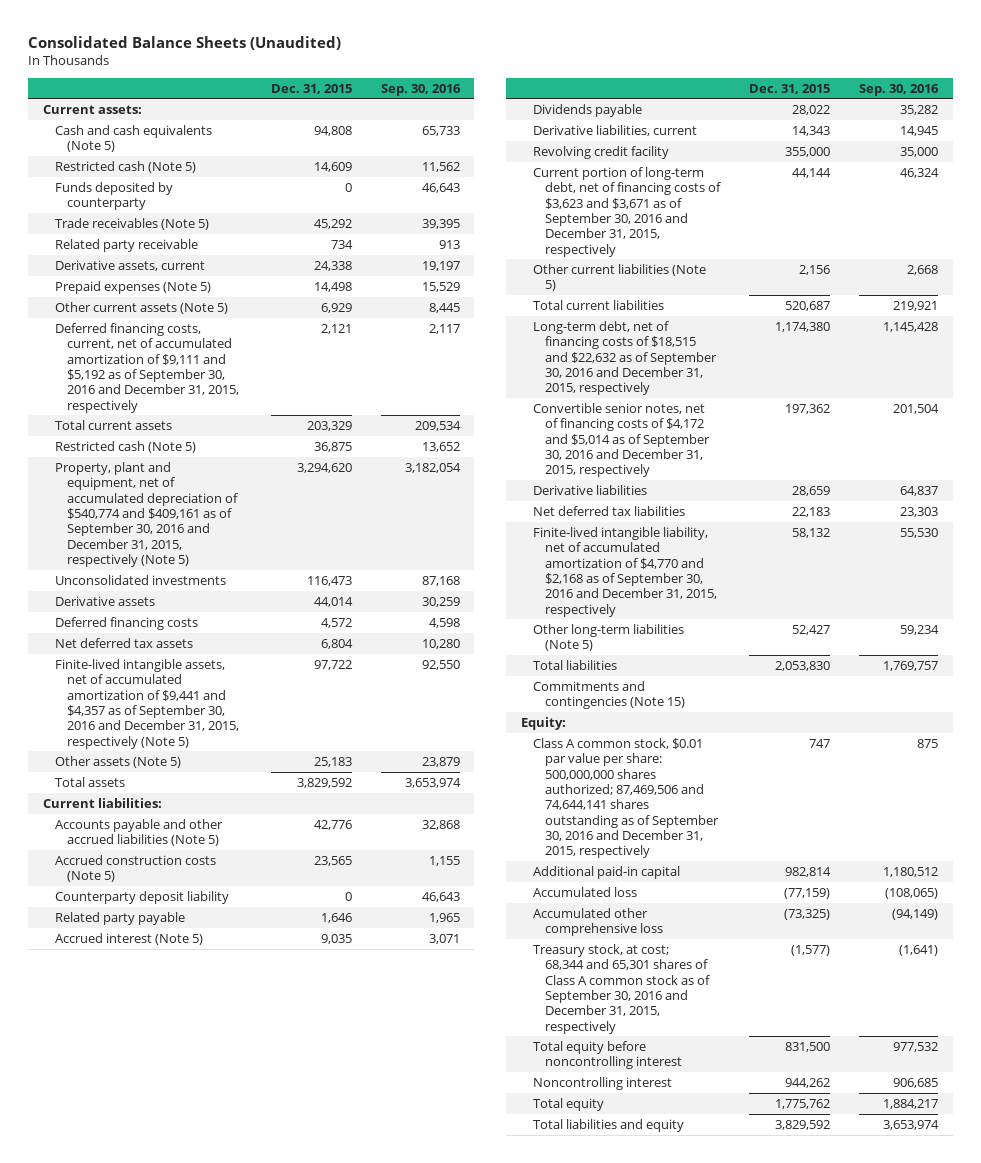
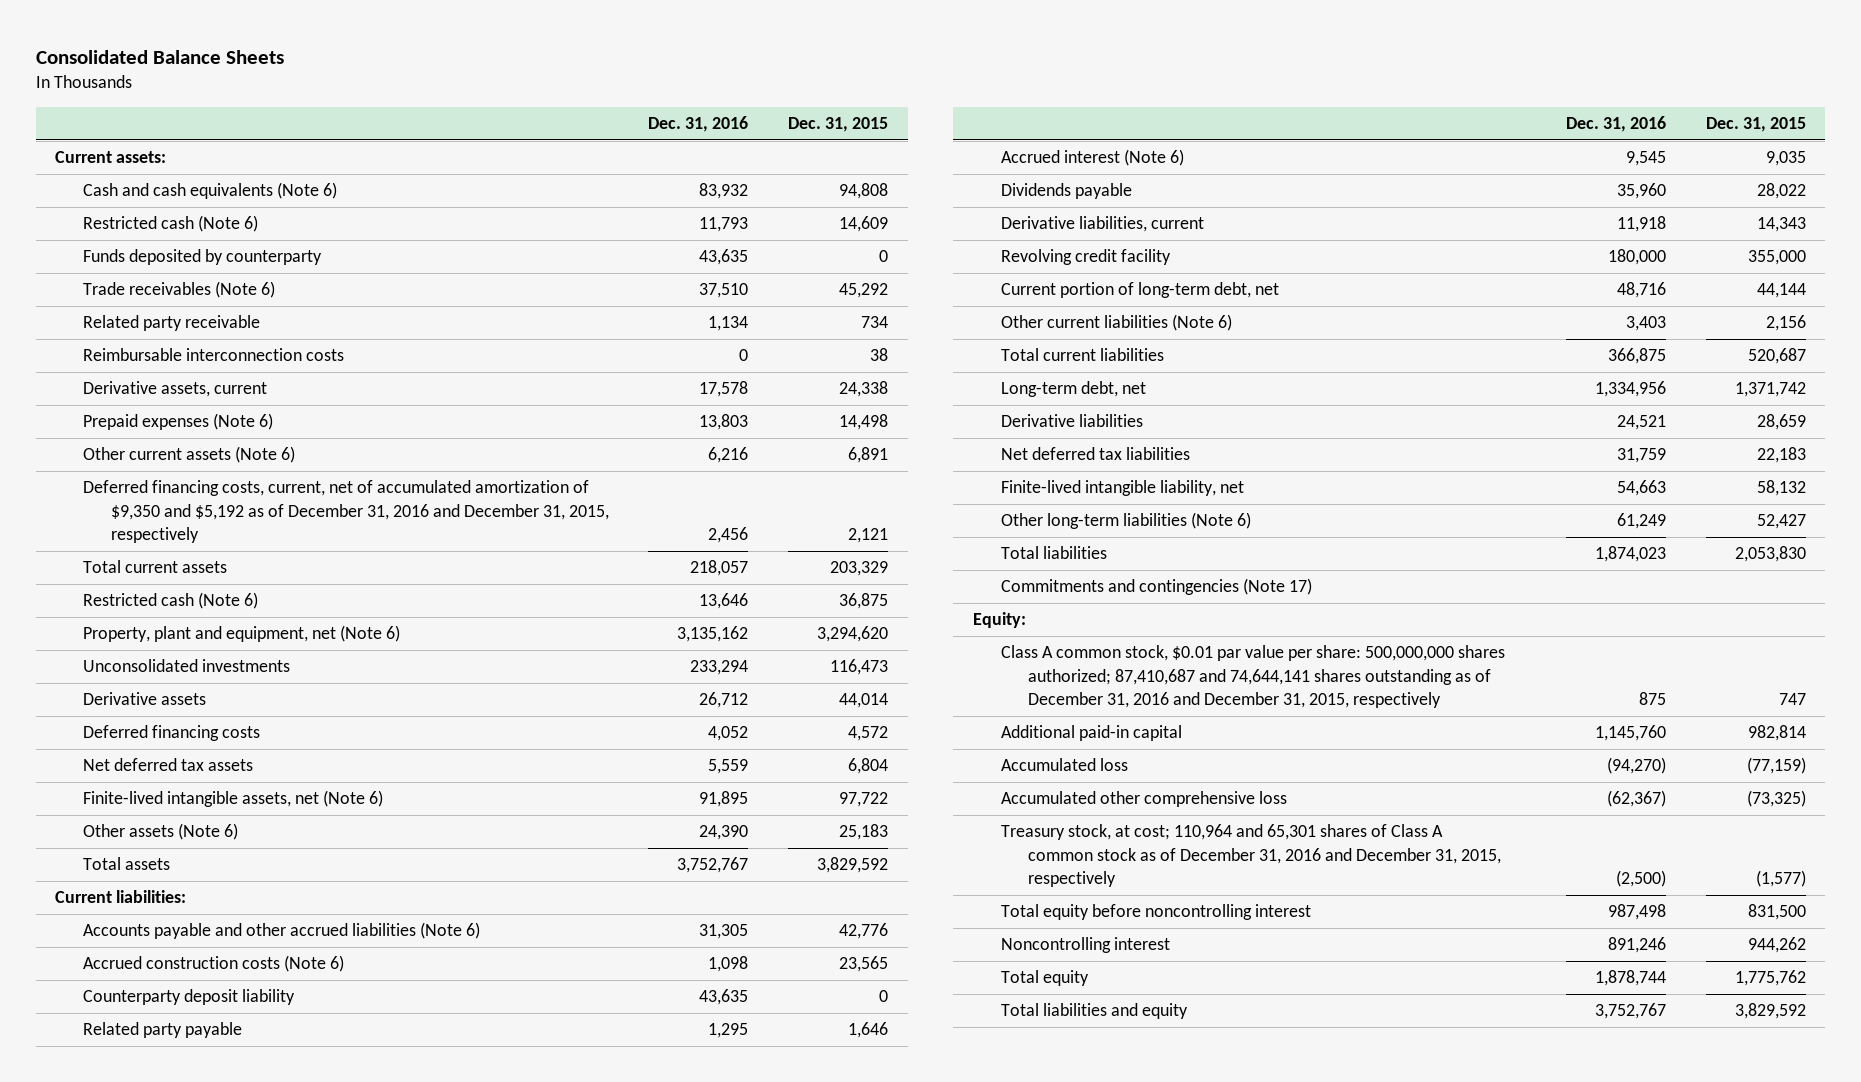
[28,35,342,50] Consolidated Balance Sheets (Unaudited) -> [35,49,284,64] Consolidated Balance Sheets
[380,83,461,96] Sep. 30, 2016 -> none
none -> [648,116,749,133] Dec. 31, 2016
[54,124,212,153] Cash and cash equivalents (Note 5) -> [83,182,338,200] Cash and cash equivalents (Note 6)
[54,160,196,173] Restricted cash (Note 5) -> [83,215,259,233] Restricted cash (Note 6)
[54,217,209,230] Trade receivables (Note 5) -> [83,281,276,299] Trade receivables (Note 6)
none -> [83,348,345,362] Reimbursable interconnection costs
[54,280,211,294] Prepaid expenses (Note 5) -> [83,413,274,431] Prepaid expenses (Note 6)
[54,301,228,314] Other current assets (Note 5) -> [83,446,296,464] Other current assets (Note 6)
[321,302,353,313] 6,929 -> [848,447,889,464] 6,891
[54,322,240,413] Deferred financing costs, current, net of accumulated amortization of $9,111 and $5,192 as of September 30, 2016 and December 31, 2015, respectively -> [83,480,609,544] Deferred financing costs, current, net of accumulated amortization of $9,350 and $5,192 as of December 31, 2016 and December 31, 2015, respectively
[54,440,196,453] Restricted cash (Note 5) -> [83,592,259,610] Restricted cash (Note 6)
[54,461,239,568] Property, plant and equipment, net of accumulated depreciation of $540,774 and $409,161 as of September 30, 2016 and December 31, 2015, respectively (Note 5) -> [83,625,401,643] Property, plant and equipment, net (Note 6)
[54,658,240,749] Finite-lived intangible assets, net of accumulated amortization of $9,441 and $4,357 as of September 30, 2016 and December 31, 2015, respectively (Note 5) -> [83,790,384,808] Finite-lived intangible assets, net (Note 6)
[54,755,181,768] Other assets (Note 5) -> [83,823,239,841] Other assets (Note 6)
[54,818,223,847] Accounts payable and other accrued liabilities (Note 5) -> [83,922,481,940] Accounts payable and other accrued liabilities (Note 6)
[54,854,216,883] Accrued construction costs (Note 5) -> [83,955,345,973] Accrued construction costs (Note 6)
[54,932,203,945] Accrued interest (Note 5) -> [1000,149,1184,167] Accrued interest (Note 6)
[533,166,722,257] Current portion of long-term debt, net of financing costs of $3,623 and $3,671 as of September 30, 2016 and December 31, 2015, respectively -> [1000,282,1279,299] Current portion of long-term debt, net
[533,263,707,292] Other current liabilities (Note 5) -> [1000,314,1232,332] Other current liabilities (Note 6)
[533,402,711,478] Convertible senior notes, net of financing costs of $4,172 and $5,014 as of September 30, 2016 and December 31, 2015, respectively -> none
[533,320,718,396] Long-term debt, net of financing costs of $18,515 and $22,632 as of September 30, 2016 and December 31, 2015, respectively -> [1000,381,1146,398] Long-term debt, net
[775,321,831,332] 1,174,380 -> [1734,382,1806,398] 1,371,742
[533,526,718,617] Finite-lived intangible liability, net of accumulated amortization of $4,770 and $2,168 as of September 30, 2016 and December 31, 2015, respectively -> [1000,480,1244,497] Finite-lived intangible liability, net
[533,623,685,652] Other long-term liabilities (Note 5) -> [1000,512,1251,530] Other long-term liabilities (Note 6)
[533,680,686,710] Commitments and contingencies (Note 15) -> [1000,578,1312,596] Commitments and contingencies (Note 17)
[533,737,720,859] Class A common stock, $0.01 par value per share: 500,000,000 shares authorized; 87,469,506 and 74,644,141 shares outstanding as of September 30, 2016 and December 31, 2015, respectively -> [1000,645,1505,709] Class A common stock, $0.01 par value per share: 500,000,000 shares authorized; 87,410,687 and 74,644,141 shares outstanding as of December 31, 2016 and December 31, 2015, respectively
[533,943,711,1034] Treasury stock, at cost; 68,344 and 65,301 shares of Class A common stock as of September 30, 2016 and December 31, 2015, respectively -> [1000,824,1502,888] Treasury stock, at cost; 110,964 and 65,301 shares of Class A common stock as of December 31, 2016 and December 31, 2015, respectively

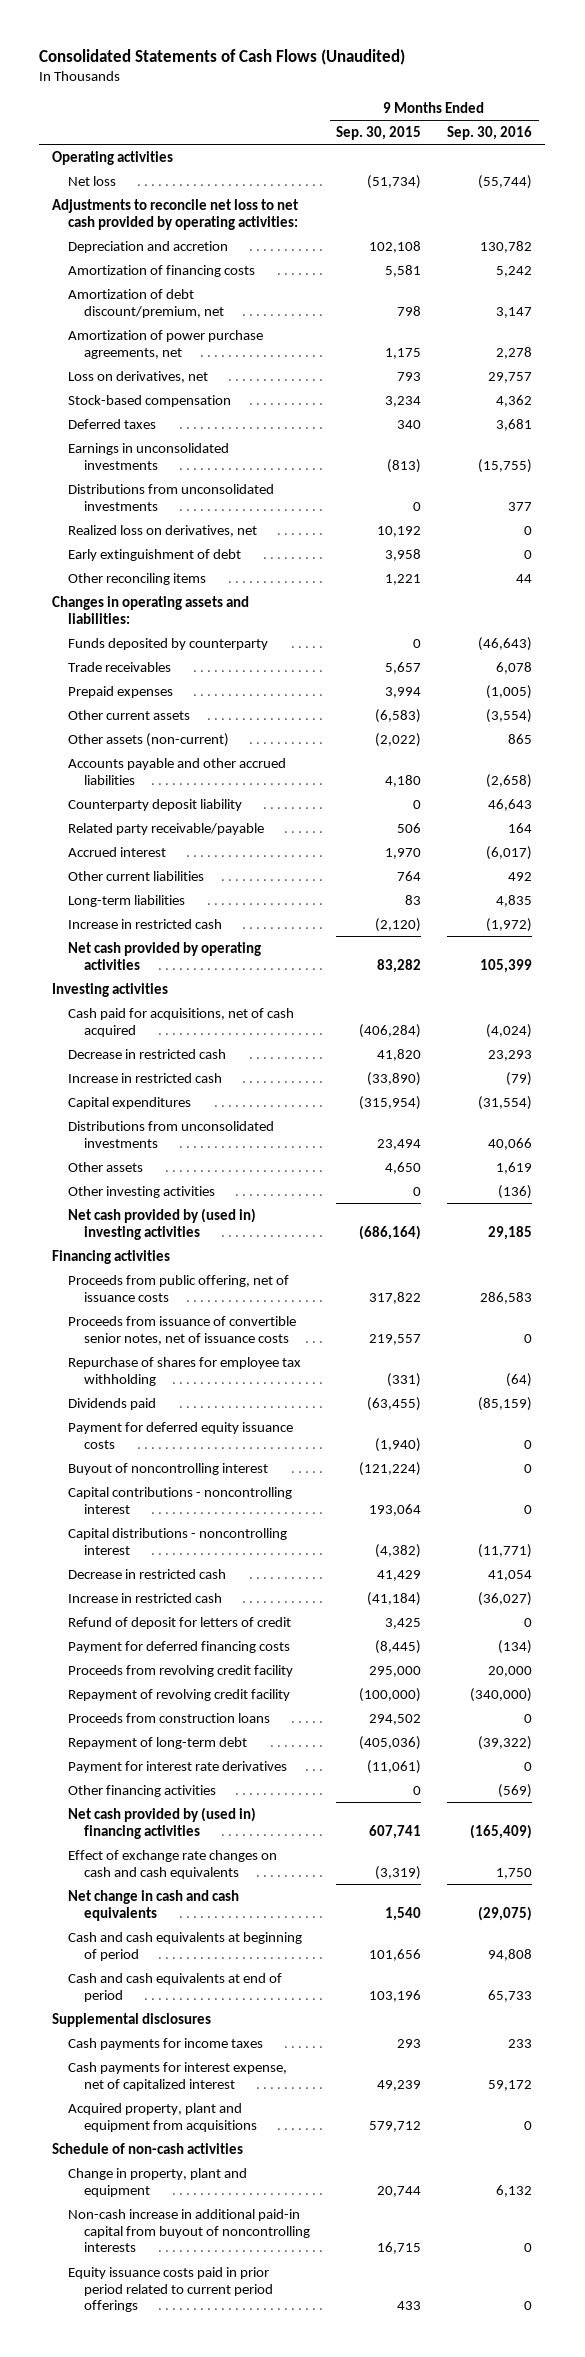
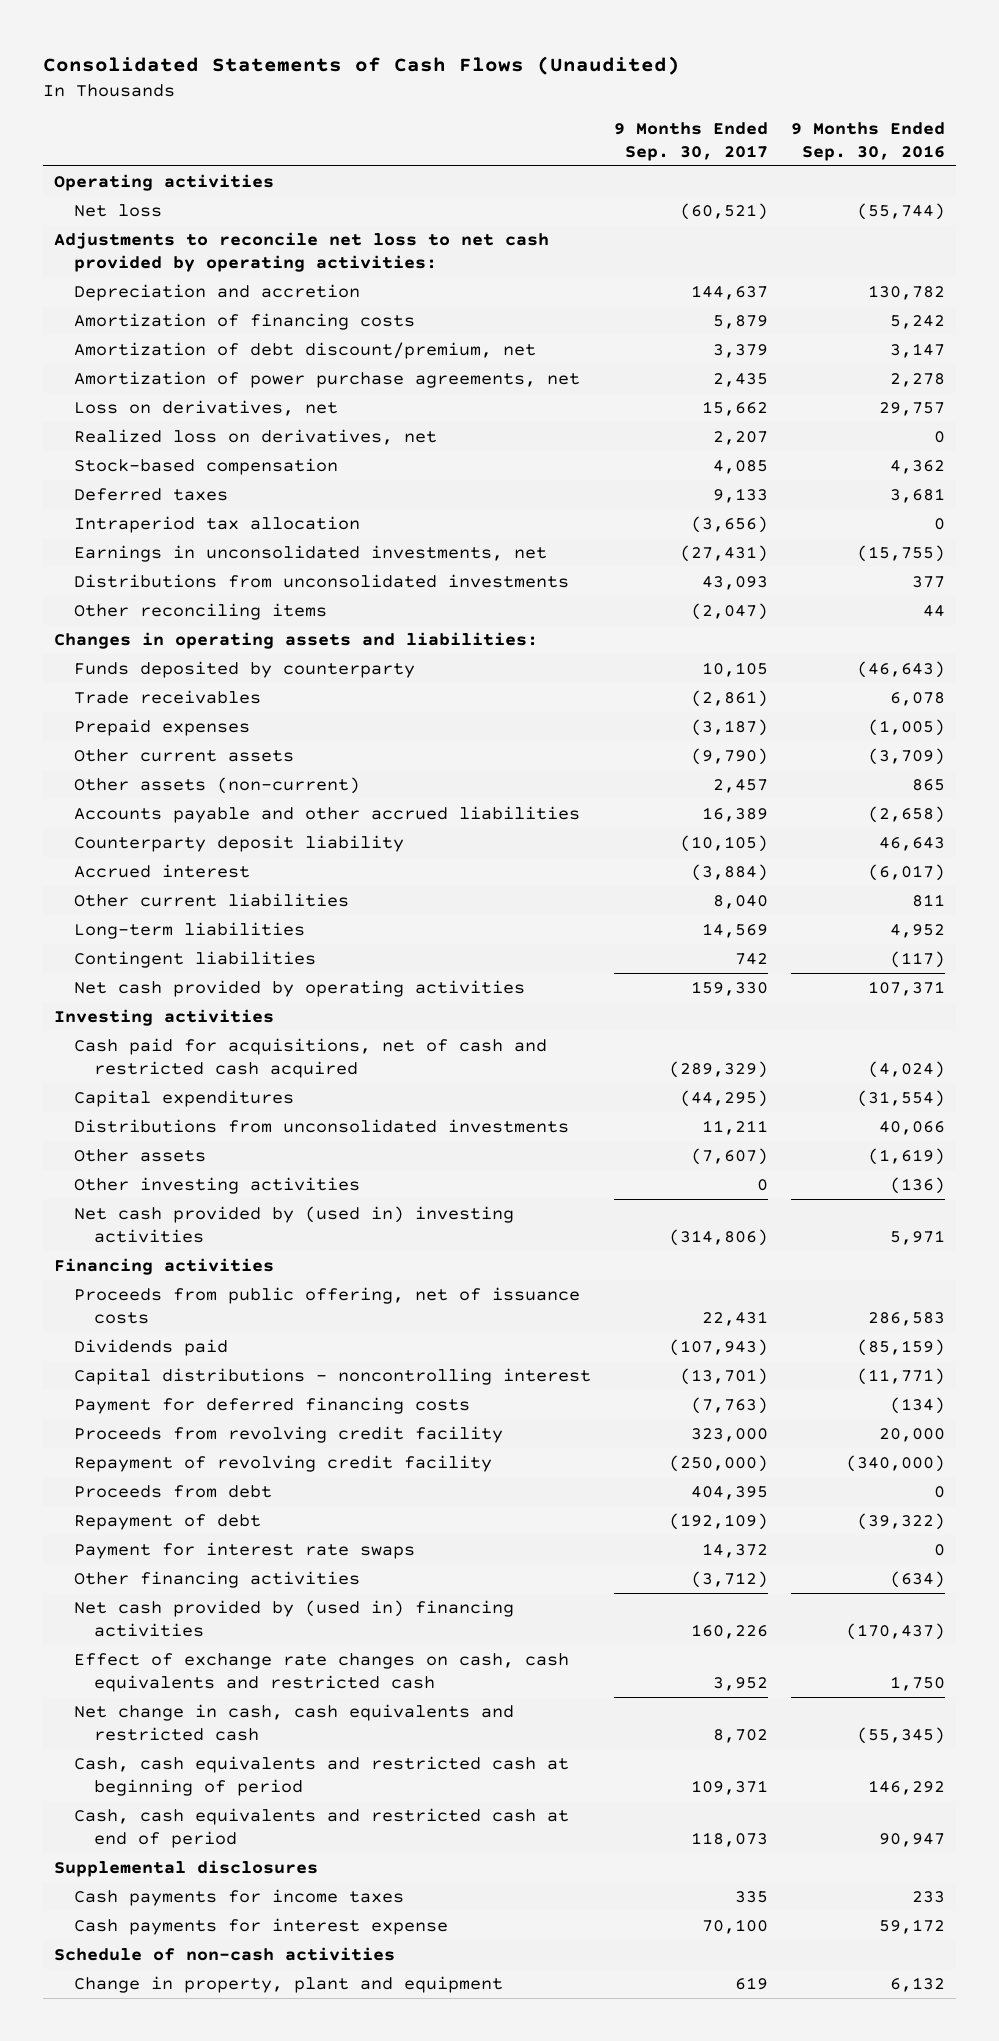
[336,125,422,140] Sep. 30, 2015 -> none
none -> [614,121,769,162] 9 Months Ended Sep. 30, 2017
[68,524,258,537] Realized loss on derivatives, net -> [74,428,438,445] Realized loss on derivatives, net
none -> [74,515,361,533] Intraperiod tax allocation
[68,442,230,470] Earnings in unconsolidated investments -> [74,544,548,562] Earnings in unconsolidated investments, net
[68,548,242,561] Early extinguishment of debt -> none
[486,708,533,723] (3,554) -> [867,747,945,765] (3,709)
[68,822,265,835] Related party receivable/payable -> none
[68,918,223,929] Increase in restricted cash -> none
[508,871,533,881] 492 -> [911,893,945,907] 811
[496,894,533,907] 4,835 -> [889,923,945,938] 4,952
none -> [74,950,317,968] Contingent liabilities
[480,958,533,973] 105,399 -> [867,980,945,996] 107,371
[68,1048,227,1059] Decrease in restricted cash -> none
[68,1072,223,1083] Increase in restricted cash -> none
[68,1007,295,1037] Cash paid for acquisitions, net of cash acquired -> [74,1037,548,1078] Cash paid for acquisitions, net of cash and restricted cash acquired
[496,1161,533,1174] 1,619 -> [867,1147,945,1165] (1,619)
[488,1225,533,1240] 29,185 -> [889,1229,945,1245] 5,971
[68,1315,297,1345] Proceeds from issuance of convertible senior notes, net of issuance costs -> none
[68,1356,302,1386] Repurchase of shares for employee tax withholding -> none
[68,1421,294,1449] Payment for deferred equity issuance costs -> none
[68,1462,269,1475] Buyout of noncontrolling interest -> none
[68,1486,293,1514] Capital contributions - noncontrolling interest -> none
[68,1568,227,1579] Decrease in restricted cash -> none
[68,1592,223,1603] Increase in restricted cash -> none
[68,1616,292,1629] Refund of deposit for letters of credit -> none
[68,1712,271,1723] Proceeds from construction loans -> none
none -> [74,1484,273,1498] Proceeds from debt
[68,1736,248,1749] Repayment of long-term debt -> [74,1513,262,1530] Repayment of debt
[68,1760,288,1773] Payment for interest rate derivatives -> [74,1541,416,1559] Payment for interest rate swaps
[498,1783,533,1798] (569) -> [889,1570,945,1588] (634)
[470,1823,533,1839] (165,409) -> [845,1622,945,1640] (170,437)
[68,1849,278,1879] Effect of exchange rate changes on cash and cash equivalents -> [74,1652,570,1692] Effect of exchange rate changes on cash, cash equivalents and restricted cash
[68,1889,240,1921] Net change in cash and cash equivalents -> [74,1703,515,1741] Net change in cash, cash equivalents and restricted cash
[478,1905,533,1921] (29,075) -> [856,1726,945,1744] (55,345)
[68,1931,303,1961] Cash and cash equivalents at beginning of period -> [74,1755,570,1796] Cash, cash equivalents and restricted cash at beginning of period
[488,1948,533,1961] 94,808 -> [867,1779,945,1795] 146,292
[68,1972,283,2002] Cash and cash equivalents at end of period -> [74,1807,570,1848] Cash, cash equivalents and restricted cash at end of period
[488,1989,533,2002] 65,733 -> [878,1832,945,1847] 90,947
[68,2102,257,2132] Acquired property, plant and equipment from acquisitions -> none
[68,2061,288,2091] Cash payments for interest expense, net of capitalized interest -> [74,1917,449,1935] Cash payments for interest expense
[68,2208,310,2253] Non-cash increase in additional paid-in capital from buyout of noncontrolling interests -> none
[68,2266,273,2313] Equity issuance costs paid in prior period related to current period offerings -> none

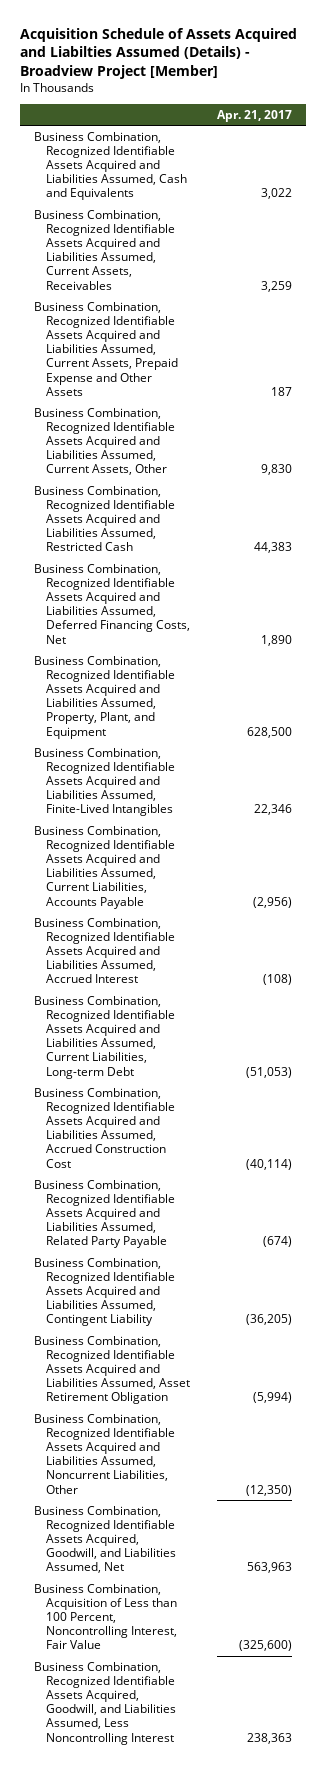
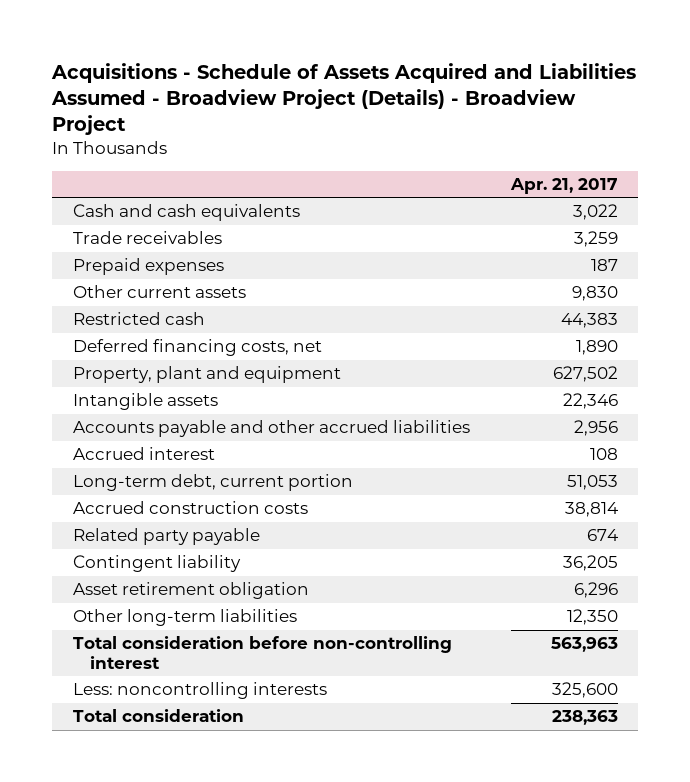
[20,27,298,80] Acquisition Schedule of Assets Acquired and Liabilties Assumed (Details) - Broadview Project [Member] -> [51,62,637,135] Acquisitions - Schedule of Assets Acquired and Liabilities Assumed - Broadview Project (Details) - Broadview Project
[33,917,175,984] Business Combination, Recognized Identifiable Assets Acquired and Liabilities Assumed, Accrued Interest -> none
[33,1257,175,1327] Business Combination, Recognized Identifiable Assets Acquired and Liabilities Assumed, Contingent Liability -> none
[33,1413,175,1494] Business Combination, Recognized Identifiable Assets Acquired and Liabilities Assumed, Noncurrent Liabilities, Other -> none
[33,131,187,201] Business Combination, Recognized Identifiable Assets Acquired and Liabilities Assumed, Cash and Equivalents -> [72,204,300,222] Cash and cash equivalents
[33,209,175,290] Business Combination, Recognized Identifiable Assets Acquired and Liabilities Assumed, Current Assets, Receivables -> [72,231,222,245] Trade receivables
[33,301,178,396] Business Combination, Recognized Identifiable Assets Acquired and Liabilities Assumed, Current Assets, Prepaid Expense and Other Assets -> [72,258,224,276] Prepaid expenses
[33,407,175,476] Business Combination, Recognized Identifiable Assets Acquired and Liabilities Assumed, Current Assets, Other -> [72,285,246,299] Other current assets
[33,485,175,552] Business Combination, Recognized Identifiable Assets Acquired and Liabilities Assumed, Restricted Cash -> [72,312,205,326] Restricted cash
[33,563,190,644] Business Combination, Recognized Identifiable Assets Acquired and Liabilities Assumed, Deferred Financing Costs, Net -> [72,339,322,357] Deferred financing costs, net
[33,655,175,739] Business Combination, Recognized Identifiable Assets Acquired and Liabilities Assumed, Property, Plant, and Equipment -> [72,366,341,384] Property, plant and equipment
[247,726,293,738] 628,500 -> [552,366,618,383] 627,502
[33,747,175,817] Business Combination, Recognized Identifiable Assets Acquired and Liabilities Assumed, Finite-Lived Intangibles -> [72,393,218,411] Intangible assets
[33,825,175,909] Business Combination, Recognized Identifiable Assets Acquired and Liabilities Assumed, Current Liabilities, Accounts Payable -> [72,420,470,438] Accounts payable and other accrued liabilities
[253,896,293,908] (2,956) -> [573,420,618,437] 2,956
none -> [72,447,215,461] Accrued interest
[33,995,175,1079] Business Combination, Recognized Identifiable Assets Acquired and Liabilities Assumed, Current Liabilities, Long-term Debt -> [72,474,353,492] Long-term debt, current portion
[246,1066,293,1078] (51,053) -> [566,475,618,491] 51,053
[33,1087,175,1168] Business Combination, Recognized Identifiable Assets Acquired and Liabilities Assumed, Accrued Construction Cost -> [72,501,308,515] Accrued construction costs
[246,1158,293,1170] (40,114) -> [564,502,618,518] 38,814
[33,1179,175,1249] Business Combination, Recognized Identifiable Assets Acquired and Liabilities Assumed, Related Party Payable -> [72,528,260,546] Related party payable
[263,1236,293,1248] (674) -> [586,529,618,542] 674
none -> [72,555,241,573] Contingent liability
[33,1335,190,1405] Business Combination, Recognized Identifiable Assets Acquired and Liabilities Assumed, Asset Retirement Obligation -> [72,582,309,600] Asset retirement obligation
[253,1392,293,1404] (5,994) -> [573,582,618,599] 6,296
none -> [72,609,297,627] Other long-term liabilities
[33,1505,176,1574] Business Combination, Recognized Identifiable Assets Acquired, Goodwill, and Liabilities Assumed, Net -> [72,636,452,669] Total consideration before non-controlling interest
[33,1583,177,1650] Business Combination, Acquisition of Less than 100 Percent, Noncontrolling Interest, Fair Value -> [72,682,327,700] Less: noncontrolling interests
[239,1640,293,1652] (325,600) -> [551,682,618,699] 325,600
[33,1661,176,1745] Business Combination, Recognized Identifiable Assets Acquired, Goodwill, and Liabilities Assumed, Less Noncontrolling Interest -> [72,709,244,723] Total consideration

